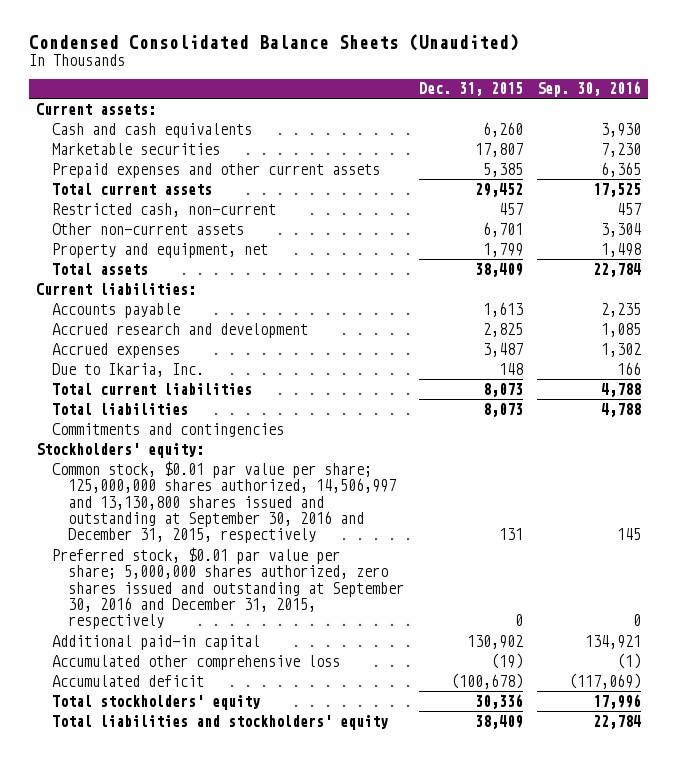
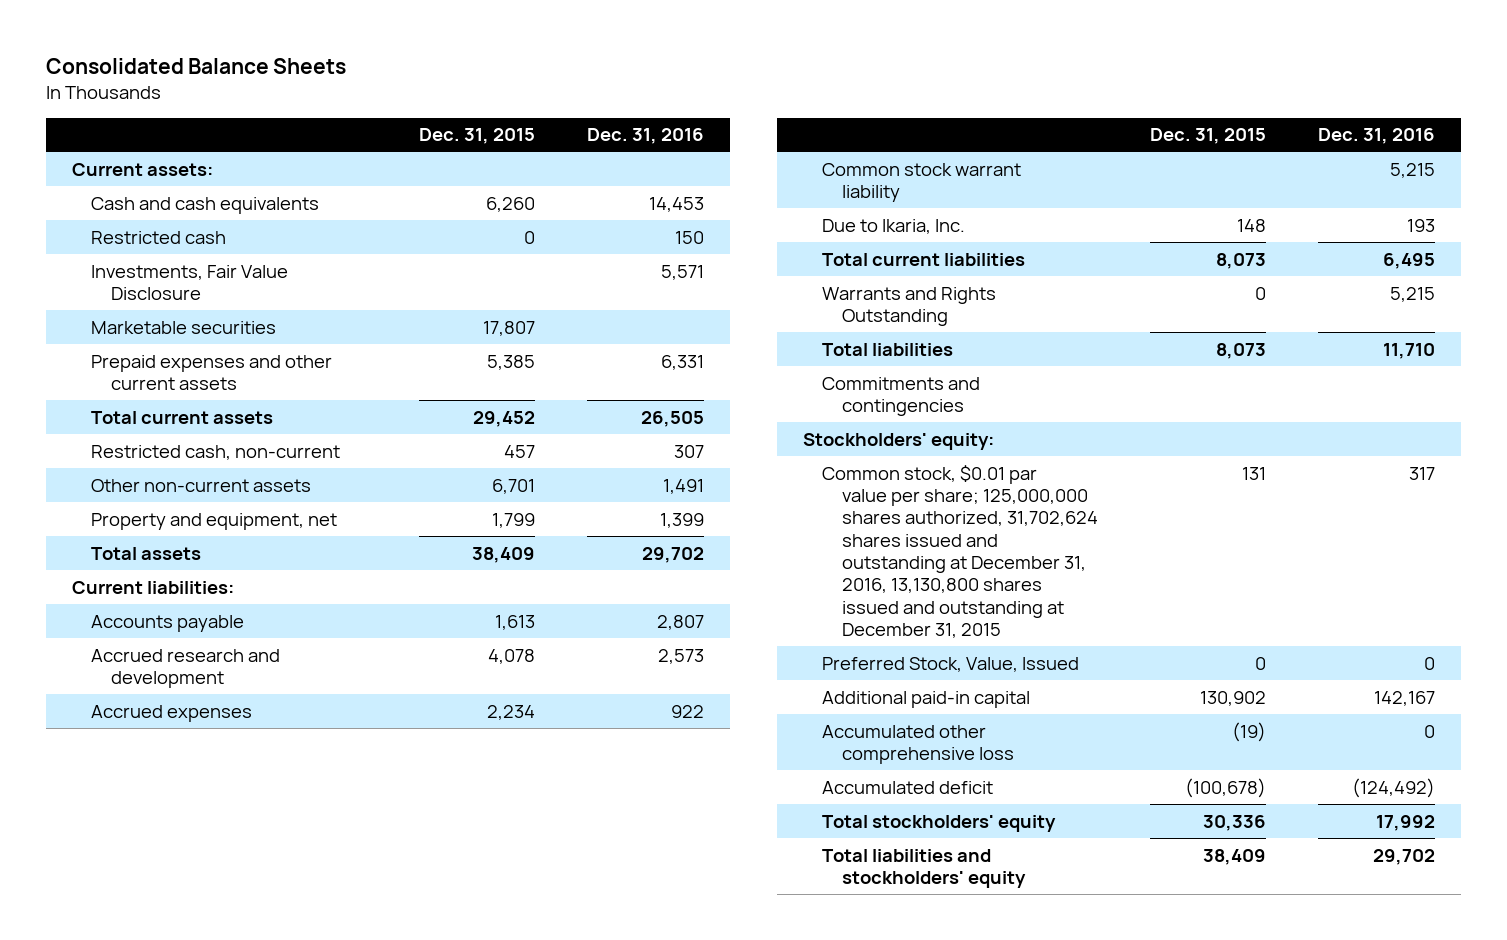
[29,33,520,51] Condensed Consolidated Balance Sheets (Unaudited) -> [45,58,346,75] Consolidated Balance Sheets
[537,81,642,98] Sep. 30, 2016 -> none
none -> [587,128,705,145] Dec. 31, 2016
none -> [91,230,227,244] Restricted cash
none -> [91,264,289,300] Investments, Fair Value Disclosure
[482,322,523,337] 2,825 -> [487,648,535,664] 4,078
[482,342,523,357] 3,487 -> [486,704,535,720] 2,234
none -> [822,162,1022,202] Common stock warrant liability
none -> [822,286,997,326] Warrants and Rights Outstanding
[52,460,397,544] Common stock, $0.01 par value per share; 125,000,000 shares authorized, 14,506,997 and 13,130,800 shares issued and outstanding at September 30, 2016 and December 31, 2015, respectively -> [822,464,1098,638] Common stock, $0.01 par value per share; 125,000,000 shares authorized, 31,702,624 shares issued and outstanding at December 31, 2016, 13,130,800 shares issued and outstanding at December 31, 2015
[52,546,405,630] Preferred stock, $0.01 par value per share; 5,000,000 shares authorized, zero shares issued and outstanding at September 30, 2016 and December 31, 2015, respectively -> [822,656,1080,672] Preferred Stock, Value, Issued

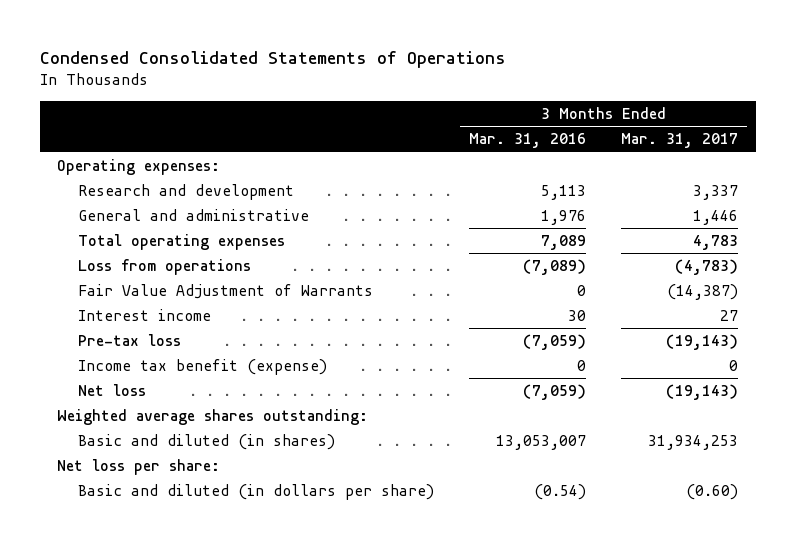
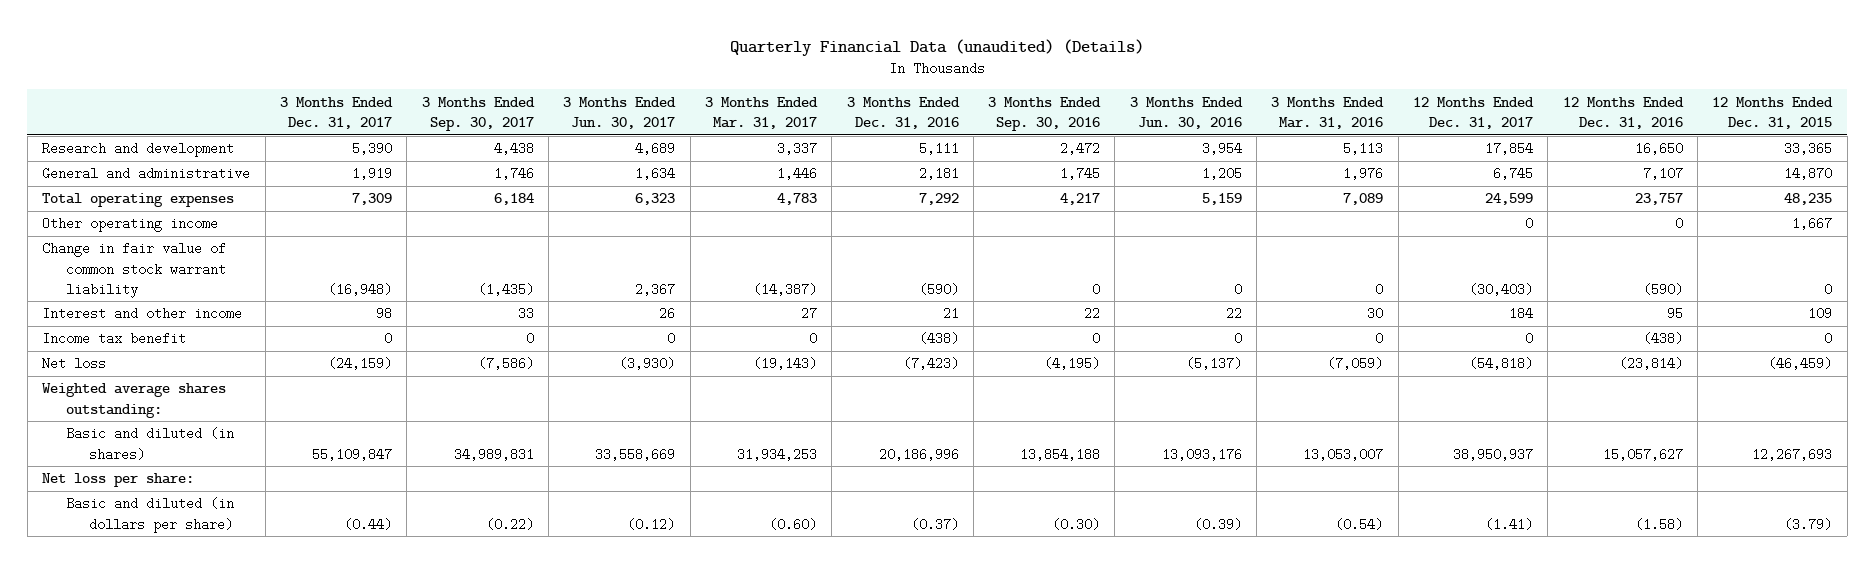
[40,51,507,69] Condensed Consolidated Statements of Operations -> [730,39,1145,57] Quarterly Financial Data (unaudited) (Details)
none -> [279,96,393,129] 3 Months Ended Dec. 31, 2017
none -> [421,96,535,131] 3 Months Ended Sep. 30, 2017
none -> [563,96,677,129] 3 Months Ended Jun. 30, 2017
none -> [846,96,960,129] 3 Months Ended Dec. 31, 2016
none -> [988,96,1102,131] 3 Months Ended Sep. 30, 2016
none -> [1129,96,1243,129] 3 Months Ended Jun. 30, 2016
none -> [1413,96,1535,129] 12 Months Ended Dec. 31, 2017
none -> [1562,96,1684,129] 12 Months Ended Dec. 31, 2016
none -> [1712,96,1834,129] 12 Months Ended Dec. 31, 2015
[57,159,221,176] Operating expenses: -> none
[78,259,252,276] Loss from operations -> none
[78,334,182,347] Pre-tax loss -> none
none -> [42,217,219,233] Other operating income
[78,284,374,300] Fair Value Adjustment of Warrants -> [42,242,227,298] Change in fair value of common stock warrant liability
[78,309,212,322] Interest income -> [42,307,243,321] Interest and other income
[78,359,328,376] Income tax benefit (expense) -> [42,332,187,346] Income tax benefit

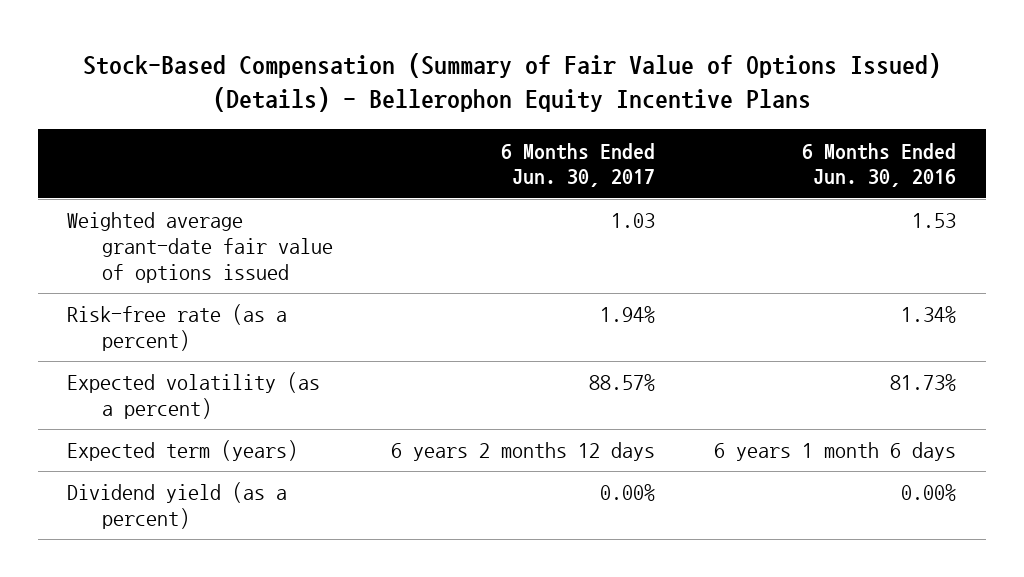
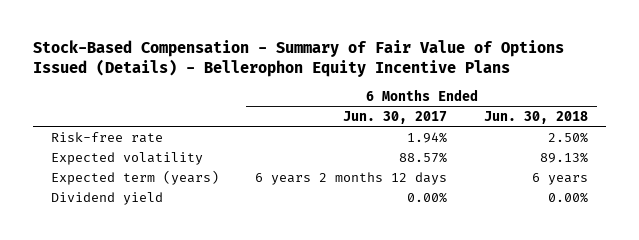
[82,52,941,113] Stock-Based Compensation (Summary of Fair Value of Options Issued) (Details) - Bellerophon Equity Incentive Plans -> [33,40,565,78] Stock-Based Compensation - Summary of Fair Value of Options Issued (Details) - Bellerophon Equity Incentive Plans
[802,142,957,188] 6 Months Ended Jun. 30, 2016 -> none
none -> [483,110,588,124] Jun. 30, 2018
[67,212,333,283] Weighted average grant-date fair value of options issued -> none
[67,304,288,351] Risk-free rate (as a percent) -> [51,131,164,143] Risk-free rate
[67,372,321,419] Expected volatility (as a percent) -> [51,151,204,165] Expected volatility
[67,482,288,529] Dividend yield (as a percent) -> [51,191,164,205] Dividend yield

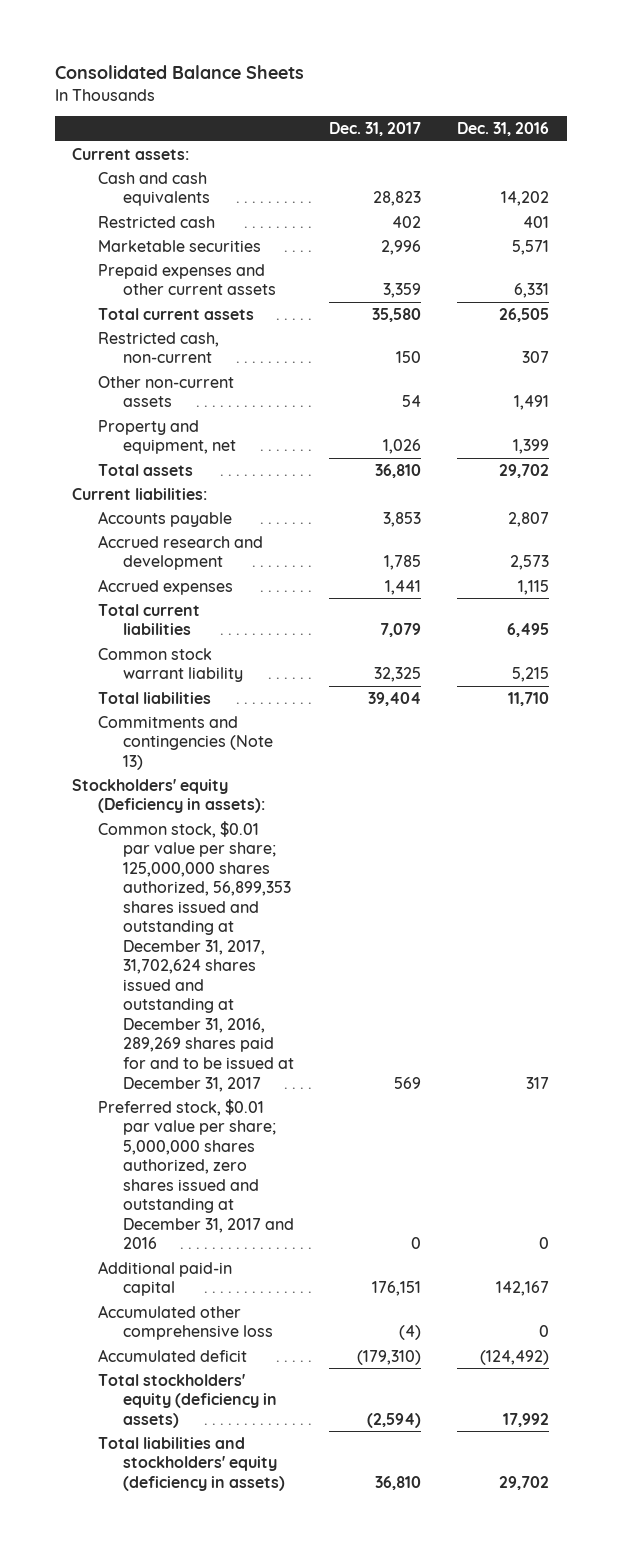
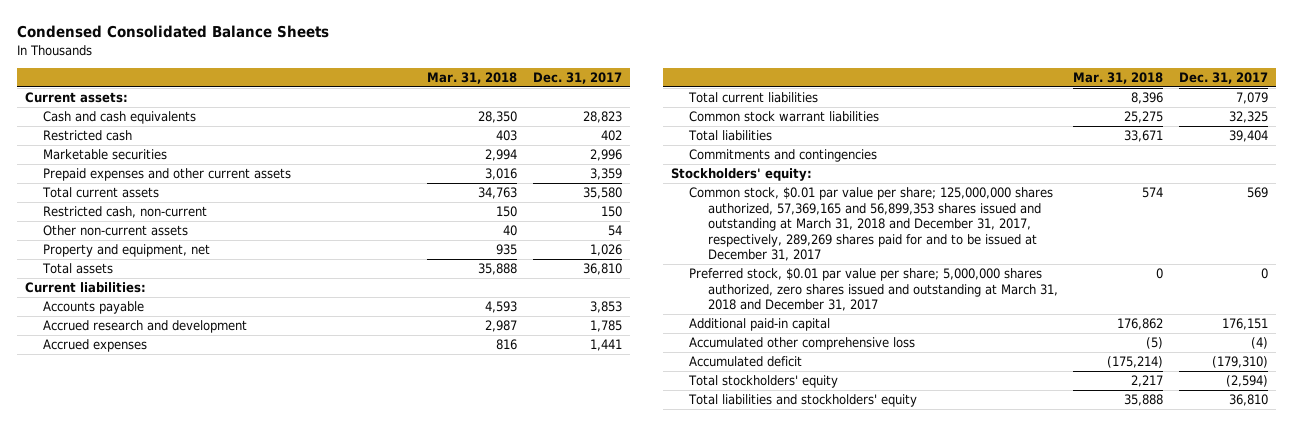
[54,65,304,80] Consolidated Balance Sheets -> [16,25,329,39] Condensed Consolidated Balance Sheets
[456,122,549,137] Dec. 31, 2016 -> none
none -> [427,72,518,85] Mar. 31, 2018
[97,647,243,683] Common stock warrant liability -> [689,111,880,123] Common stock warrant liabilities
[97,715,273,770] Commitments and contingencies (Note 13) -> [689,149,878,163] Commitments and contingencies
[72,778,265,814] Stockholders' equity (Deficiency in assets): -> [670,168,812,182] Stockholders' equity:
[97,820,294,1092] Common stock, $0.01 par value per share; 125,000,000 shares authorized, 56,899,353 shares issued and outstanding at December 31, 2017, 31,702,624 shares issued and outstanding at December 31, 2016, 289,269 shares paid for and to be issued at December 31, 2017 -> [689,187,1054,262] Common stock, $0.01 par value per share; 125,000,000 shares authorized, 57,369,165 and 56,899,353 shares issued and outstanding at March 31, 2018 and December 31, 2017, respectively, 289,269 shares paid for and to be issued at December 31, 2017
[97,1098,294,1250] Preferred stock, $0.01 par value per share; 5,000,000 shares authorized, zero shares issued and outstanding at December 31, 2017 and 2016 -> [689,268,1058,312] Preferred stock, $0.01 par value per share; 5,000,000 shares authorized, zero shares issued and outstanding at March 31, 2018 and December 31, 2017
[97,1373,277,1428] Total stockholders' equity (deficiency in assets) -> [688,375,839,389] Total stockholders' equity
[97,1436,285,1491] Total liabilities and stockholders' equity (deficiency in assets) -> [688,394,918,408] Total liabilities and stockholders' equity

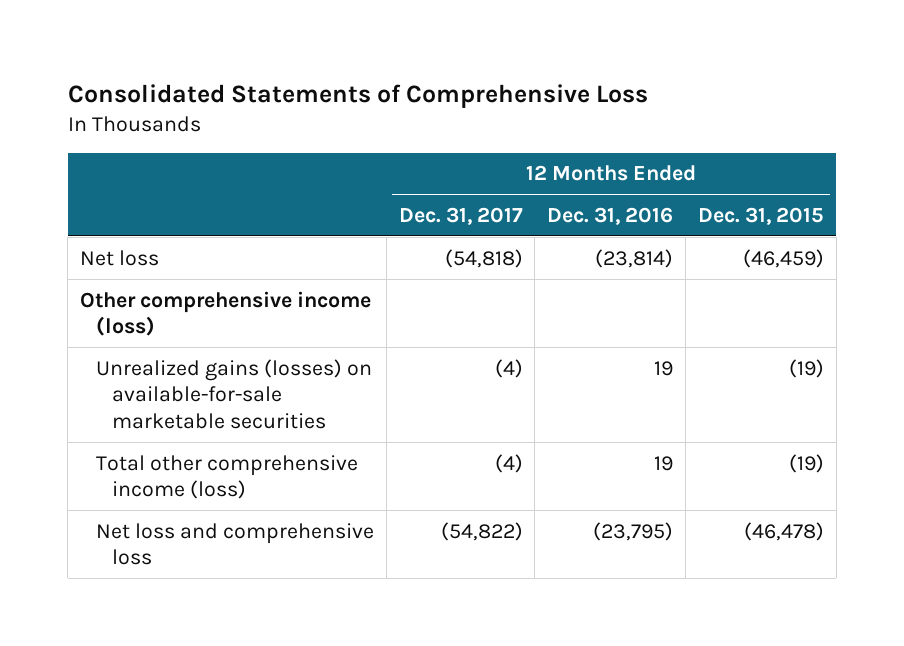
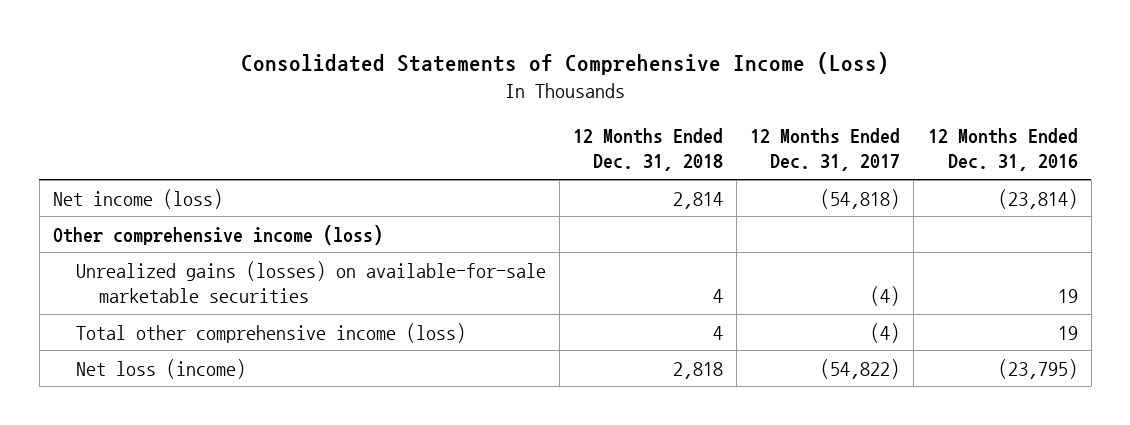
[67,83,648,108] Consolidated Statements of Comprehensive Loss -> [241,52,890,76] Consolidated Statements of Comprehensive Income (Loss)
[698,206,825,225] Dec. 31, 2015 -> none
none -> [573,128,724,172] 12 Months Ended Dec. 31, 2018
[80,249,160,266] Net loss -> [52,188,223,209] Net income (loss)
[95,522,374,566] Net loss and comprehensive loss -> [75,358,246,379] Net loss (income)

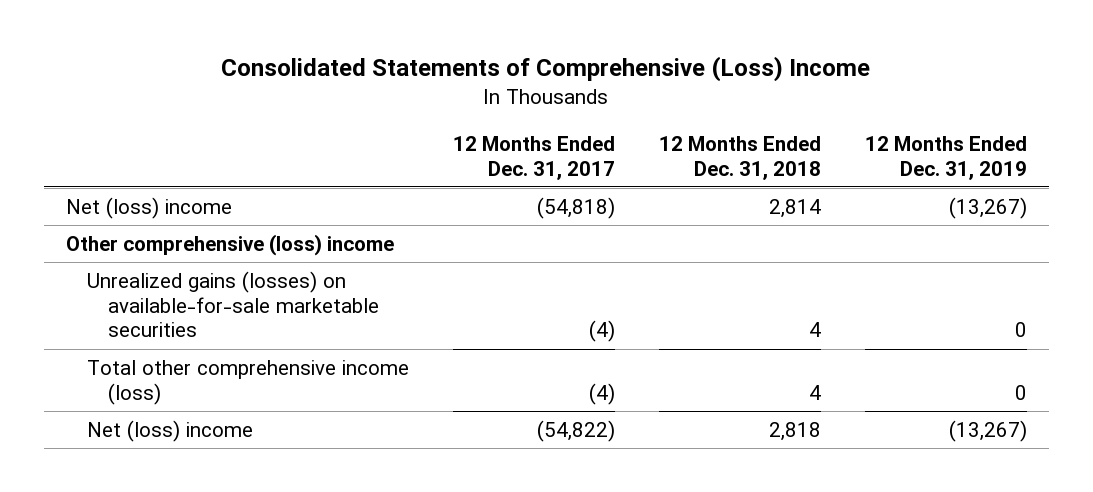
[241,52,890,76] Consolidated Statements of Comprehensive Income (Loss) -> [221,56,871,83] Consolidated Statements of Comprehensive (Loss) Income
[927,128,1078,172] 12 Months Ended Dec. 31, 2016 -> none
none -> [864,135,1027,180] 12 Months Ended Dec. 31, 2019
[52,188,223,209] Net income (loss) -> [66,196,233,219] Net (loss) income
[52,224,383,245] Other comprehensive income (loss) -> [66,233,395,256] Other comprehensive (loss) income
[75,358,246,379] Net loss (income) -> [87,419,254,442] Net (loss) income

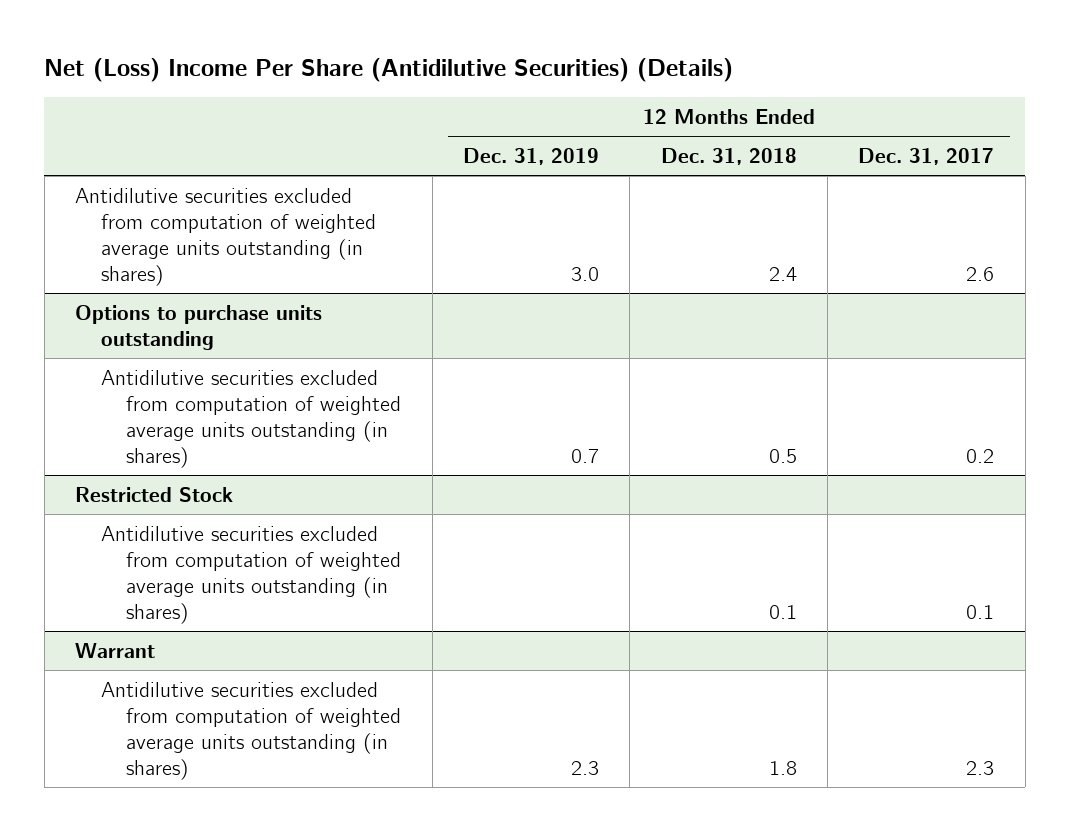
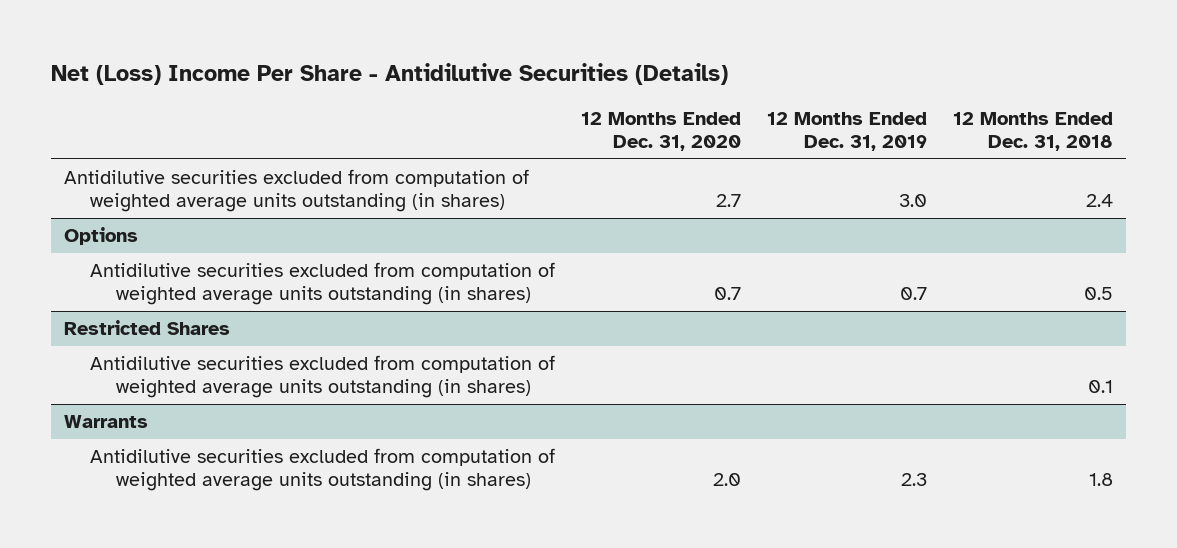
[44,58,734,83] Net (Loss) Income Per Share (Antidilutive Securities) (Details) -> [51,63,729,86] Net (Loss) Income Per Share - Antidilutive Securities (Details)
[858,147,995,165] Dec. 31, 2017 -> none
none -> [580,112,741,152] 12 Months Ended Dec. 31, 2020
[74,304,322,350] Options to purchase units outstanding -> [64,227,139,246] Options
[74,486,233,502] Restricted Stock -> [64,320,231,336] Restricted Shares
[74,642,155,658] Warrant -> [64,415,149,429] Warrants

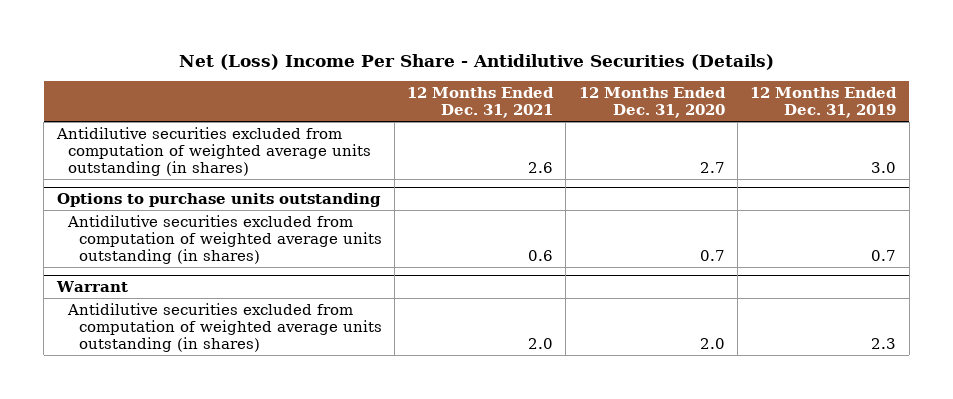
[952,112,1113,152] 12 Months Ended Dec. 31, 2018 -> none
none -> [407,86,555,119] 12 Months Ended Dec. 31, 2021
[64,227,139,246] Options -> [56,193,381,208] Options to purchase units outstanding
[64,320,231,336] Restricted Shares -> none
[89,355,555,398] Antidilutive securities excluded from computation of weighted average units outstanding (in shares) -> none
[64,415,149,429] Warrants -> [55,281,128,293] Warrant

